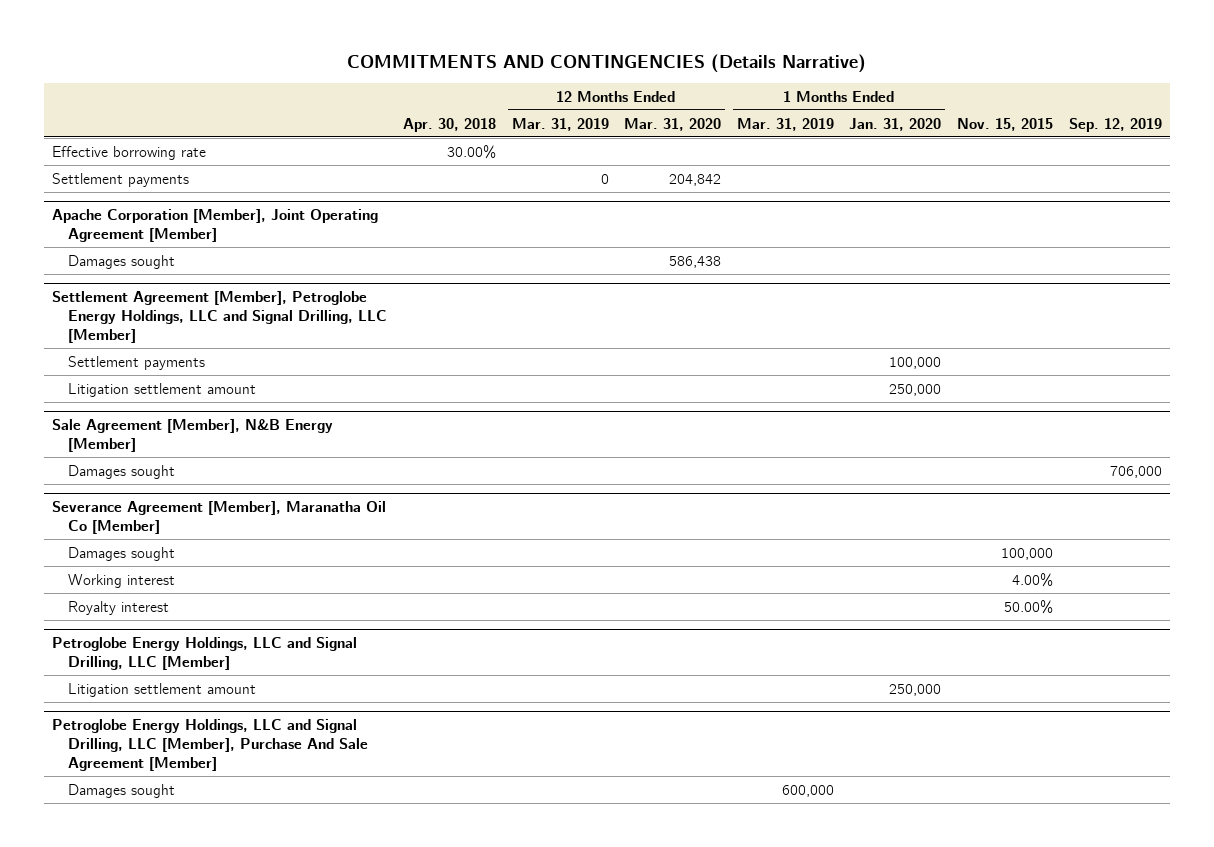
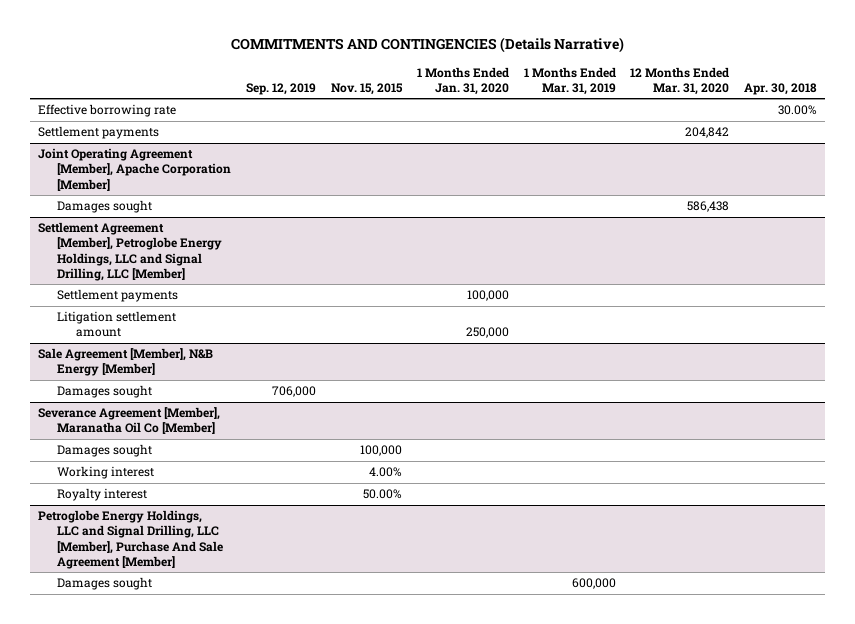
[511,117,609,131] Mar. 31, 2019 -> none
[51,209,378,242] Apache Corporation [Member], Joint Operating Agreement [Member] -> [37,148,231,191] Joint Operating Agreement [Member], Apache Corporation [Member]
[51,637,357,670] Petroglobe Energy Holdings, LLC and Signal Drilling, LLC [Member] -> none
[68,682,257,697] Litigation settlement amount -> none

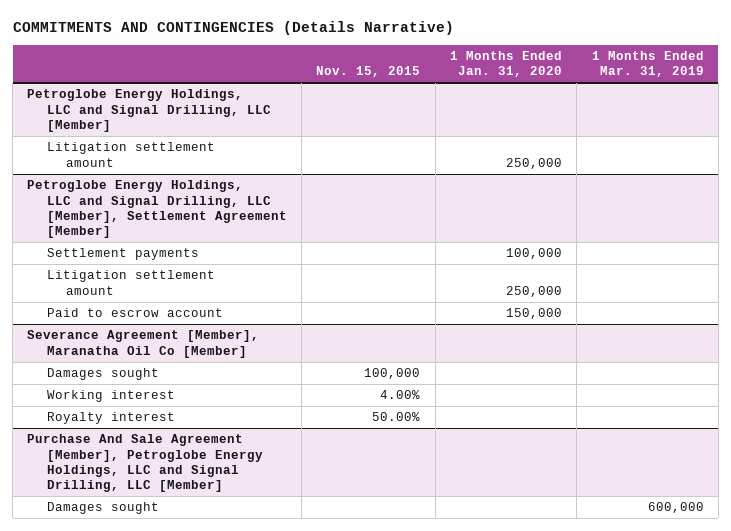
[245,83,316,96] Sep. 12, 2019 -> none
[630,66,730,96] 12 Months Ended Mar. 31, 2020 -> none
[744,83,818,96] Apr. 30, 2018 -> none
[37,104,176,118] Effective borrowing rate -> none
[37,126,159,140] Settlement payments -> none
[37,148,231,191] Joint Operating Agreement [Member], Apache Corporation [Member] -> none
[56,200,152,214] Damages sought -> none
none -> [27,89,271,132] Petroglobe Energy Holdings, LLC and Signal Drilling, LLC [Member]
none -> [46,142,215,167] Litigation settlement amount
[37,222,222,282] Settlement Agreement [Member], Petroglobe Energy Holdings, LLC and Signal Drilling, LLC [Member] -> [27,180,287,239] Petroglobe Energy Holdings, LLC and Signal Drilling, LLC [Member], Settlement Agreement [Member]
[37,348,213,377] Sale Agreement [Member], N&B Energy [Member] -> none
[56,385,152,399] Damages sought -> none
none -> [46,308,223,318] Paid to escrow account
[37,510,223,570] Petroglobe Energy Holdings, LLC and Signal Drilling, LLC [Member], Purchase And Sale Agreement [Member] -> [27,434,263,493] Purchase And Sale Agreement [Member], Petroglobe Energy Holdings, LLC and Signal Drilling, LLC [Member]

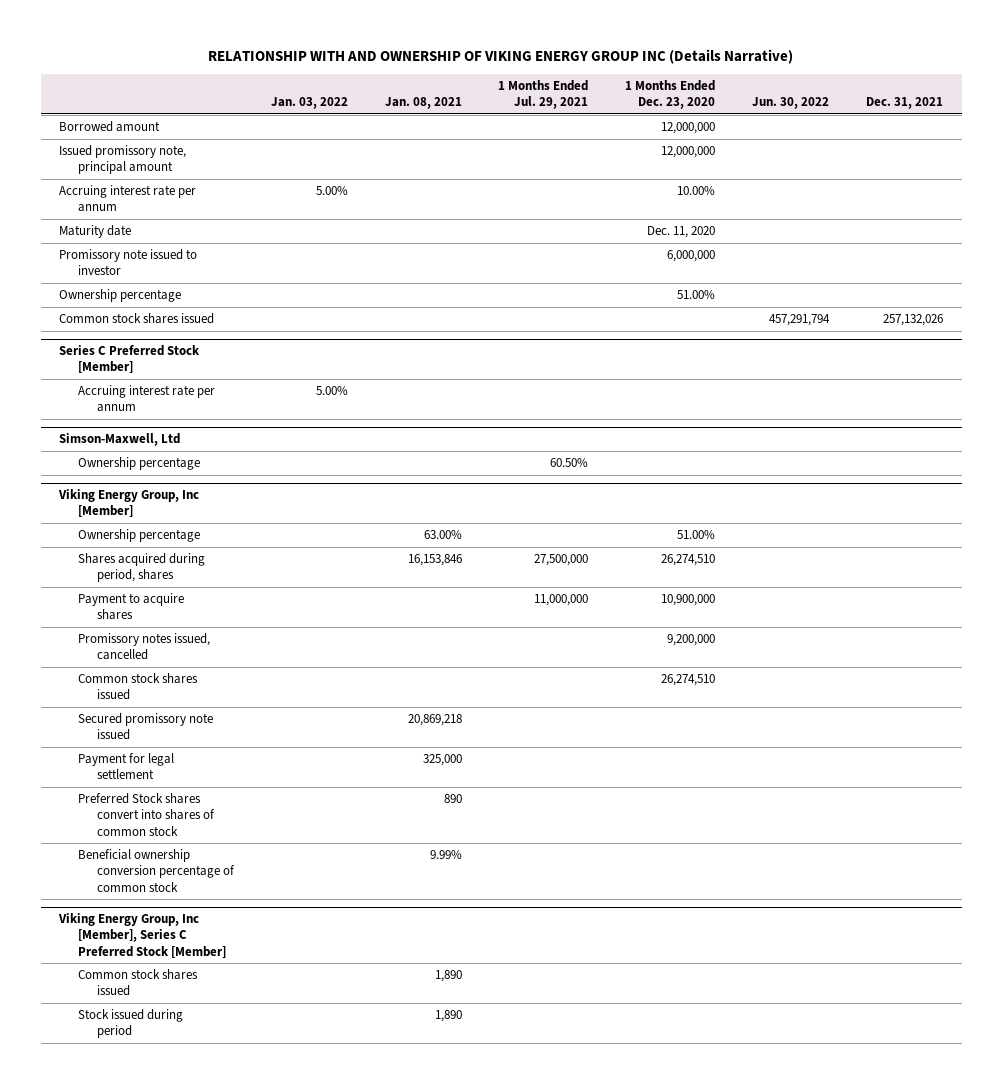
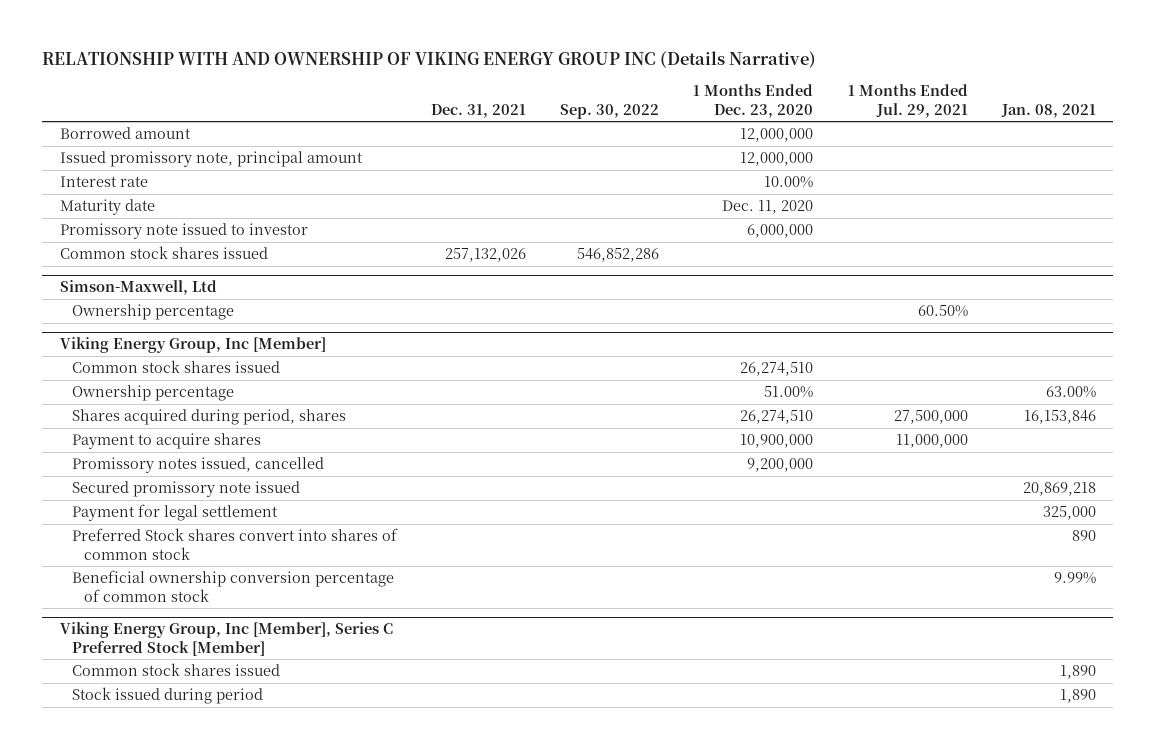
[270,97,348,110] Jan. 03, 2022 -> none
[752,97,830,110] Jun. 30, 2022 -> none
none -> [560,103,660,119] Sep. 30, 2022
[59,185,197,213] Accruing interest rate per annum -> [59,176,148,188] Interest rate
[59,289,182,303] Ownership percentage -> none
[59,345,201,374] Series C Preferred Stock [Member] -> none
[77,385,215,413] Accruing interest rate per annum -> none
[77,673,198,701] Common stock shares issued -> [71,360,280,374] Common stock shares issued

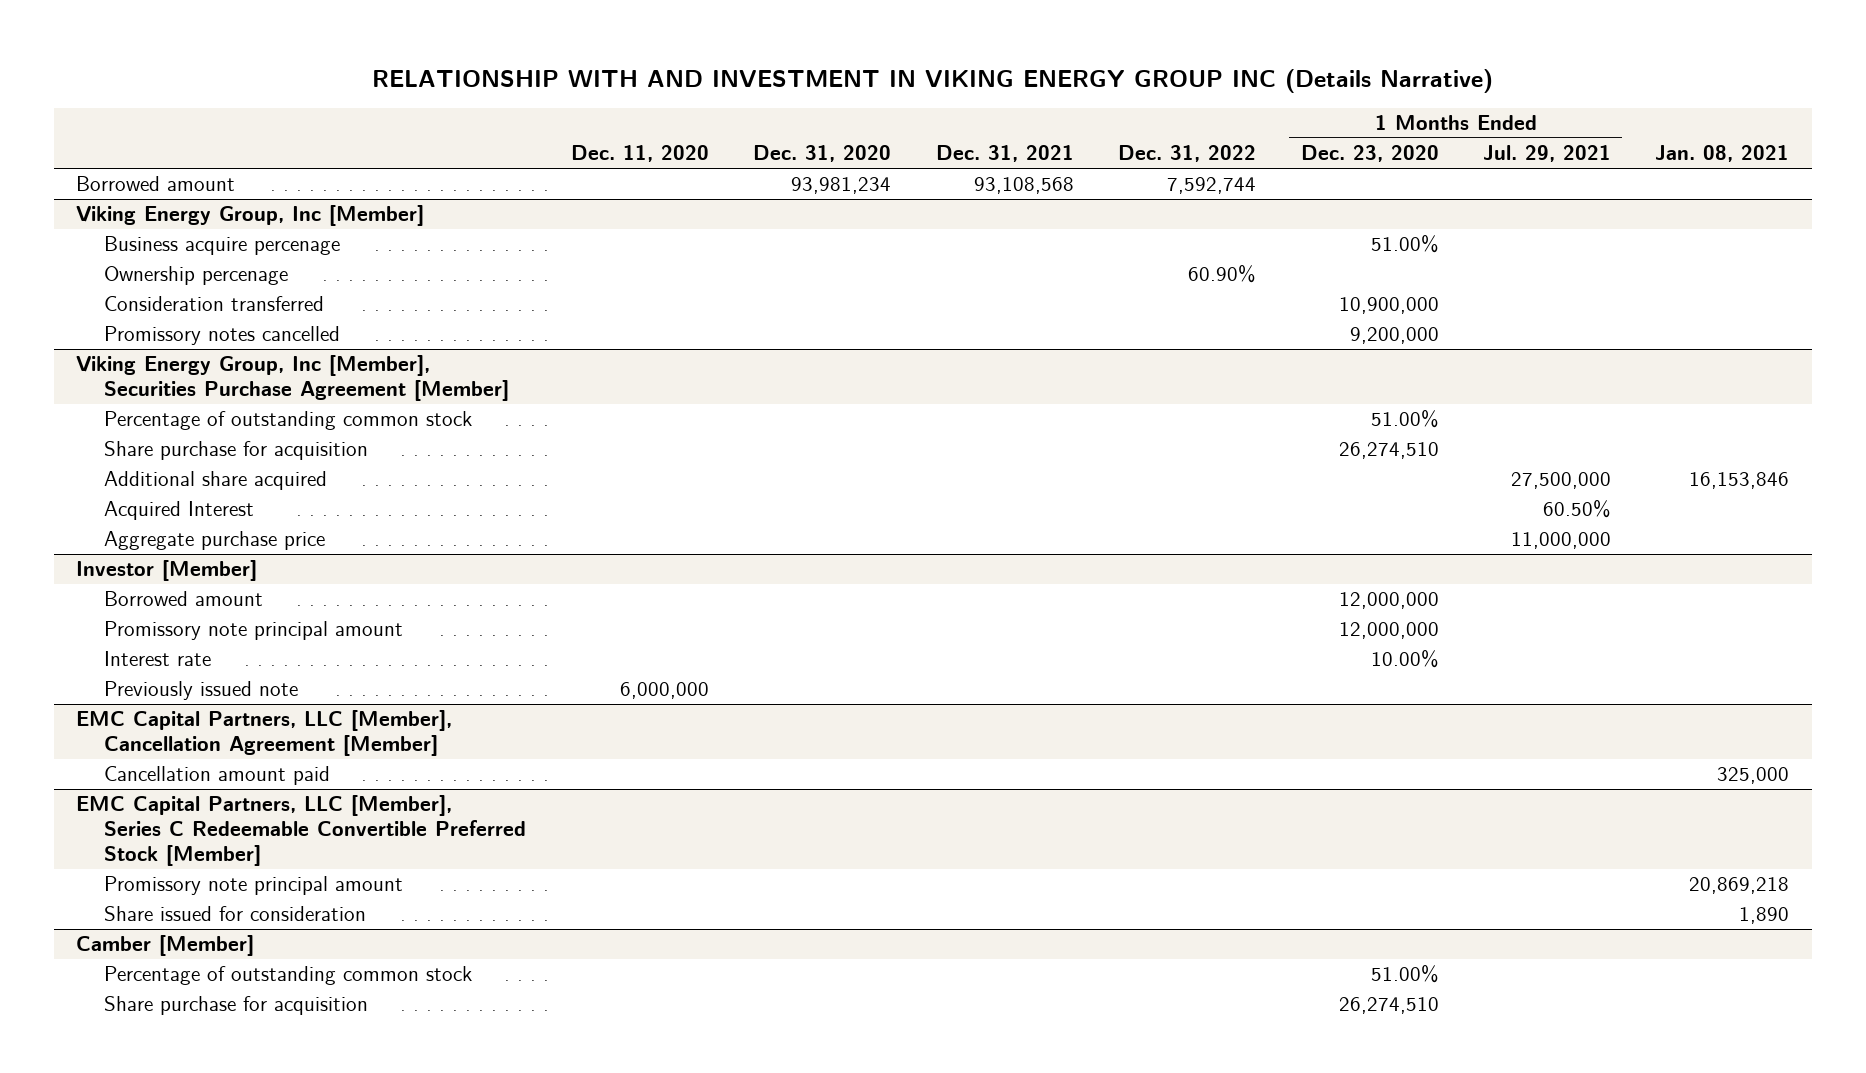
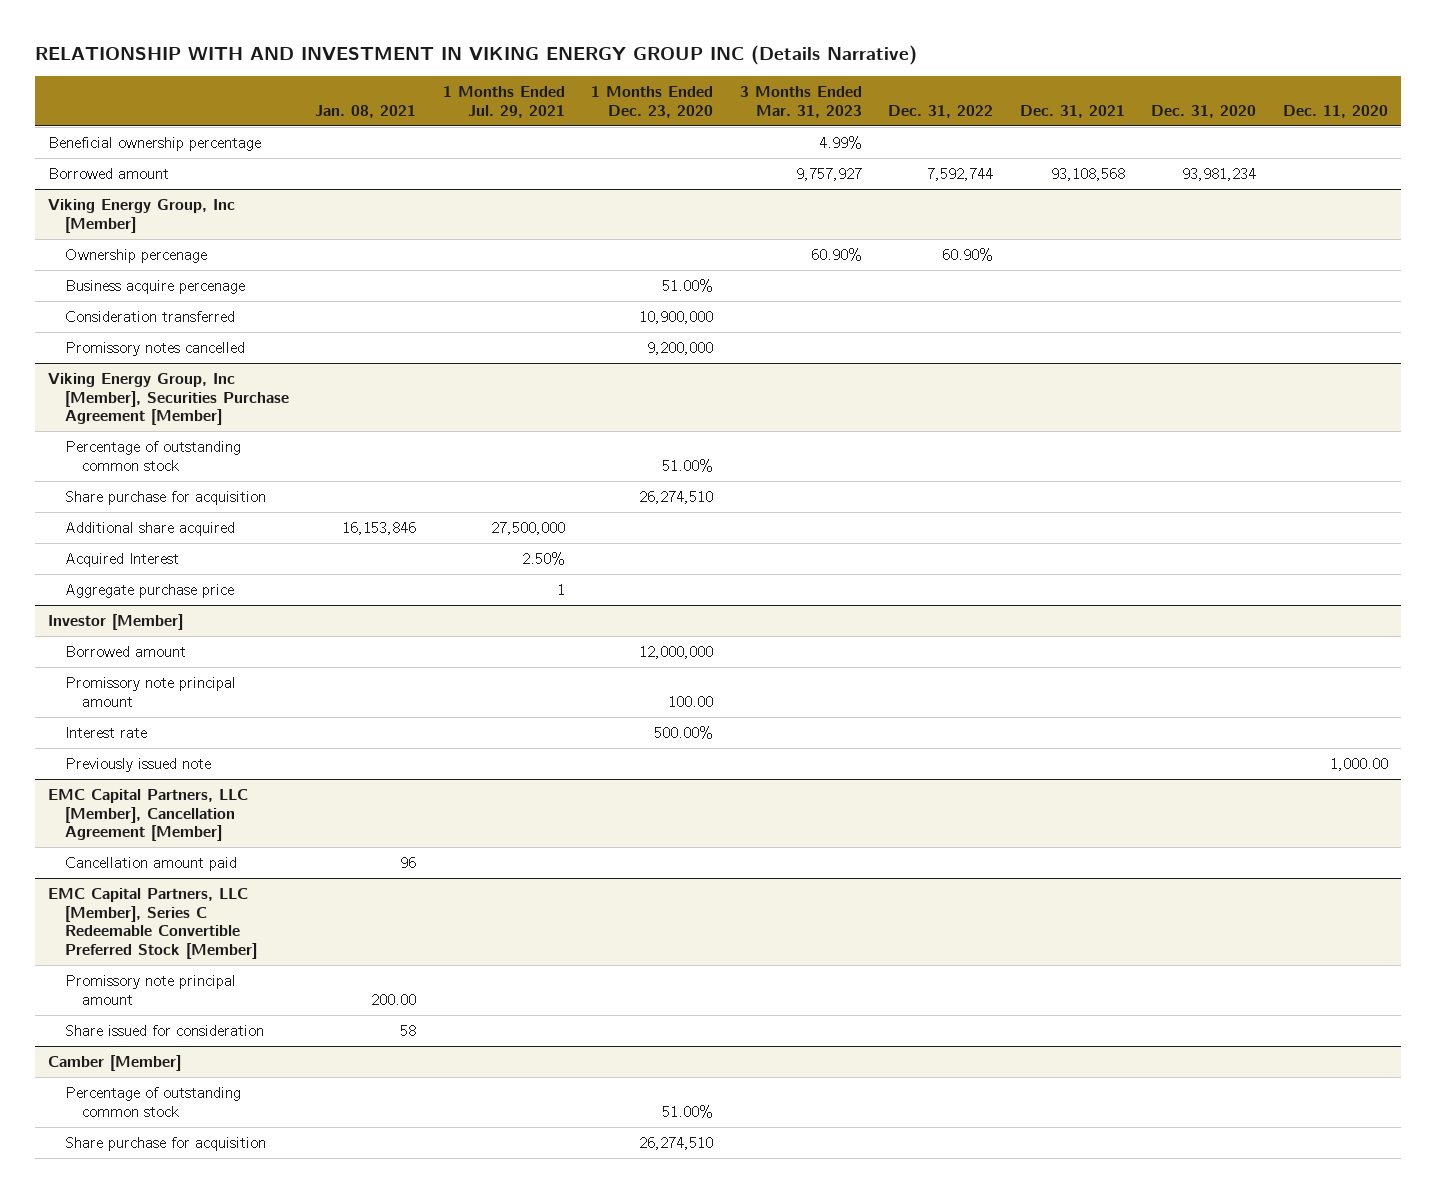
none -> [739,86,862,118] 3 Months Ended Mar. 31, 2023
none -> [48,137,262,152] Beneficial ownership percentage
[104,236,341,256] Business acquire percenage -> [65,280,246,295] Business acquire percenage
[1542,500,1611,519] 60.50% -> [521,552,565,566] 2.50%
[1510,532,1611,550] 11,000,000 -> [556,584,565,596] 1
[1338,622,1439,640] 12,000,000 -> [668,695,714,707] 100.00
[1370,650,1439,669] 10.00% -> [654,726,714,740] 500.00%
[619,682,709,700] 6,000,000 -> [1329,758,1388,772] 1,000.00
[1717,767,1790,785] 325,000 -> [400,857,417,869] 96
[1689,877,1790,895] 20,869,218 -> [371,993,417,1005] 200.00
[1739,907,1790,925] 1,890 -> [400,1025,417,1037] 58

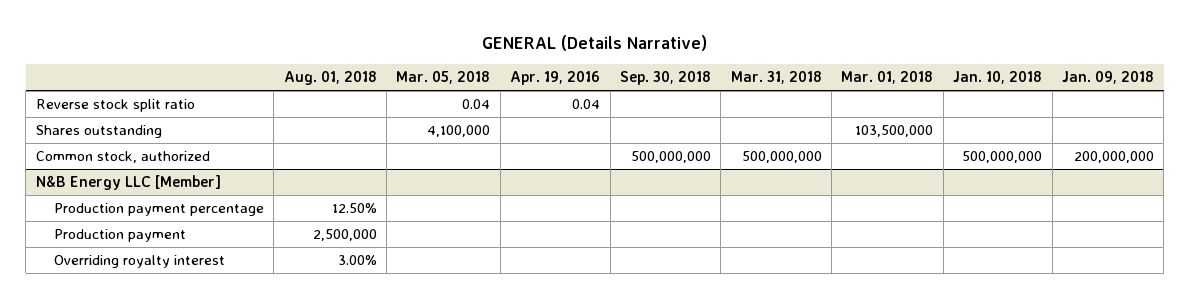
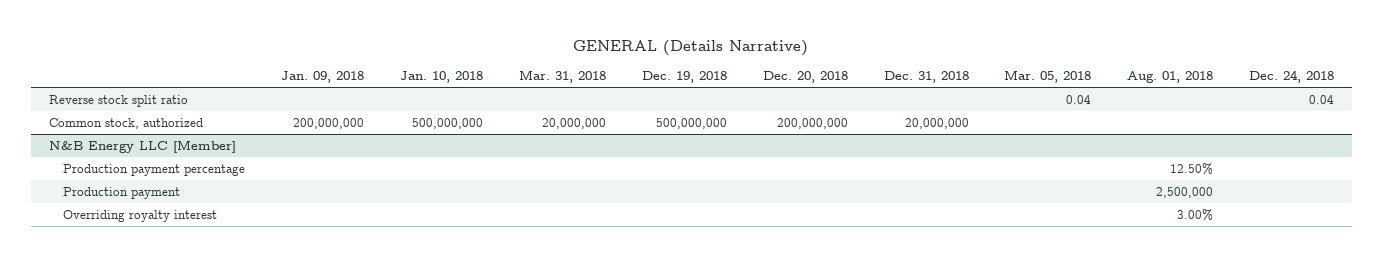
[510,71,601,86] Apr. 19, 2016 -> none
[619,71,711,86] Sep. 30, 2018 -> none
[841,71,934,85] Mar. 01, 2018 -> none
none -> [641,71,727,84] Dec. 19, 2018
none -> [762,71,848,84] Dec. 20, 2018
none -> [883,71,969,84] Dec. 31, 2018
none -> [1249,70,1335,84] Dec. 24, 2018
[35,124,162,138] Shares outstanding -> none
[741,150,822,163] 500,000,000 -> [541,118,606,130] 20,000,000

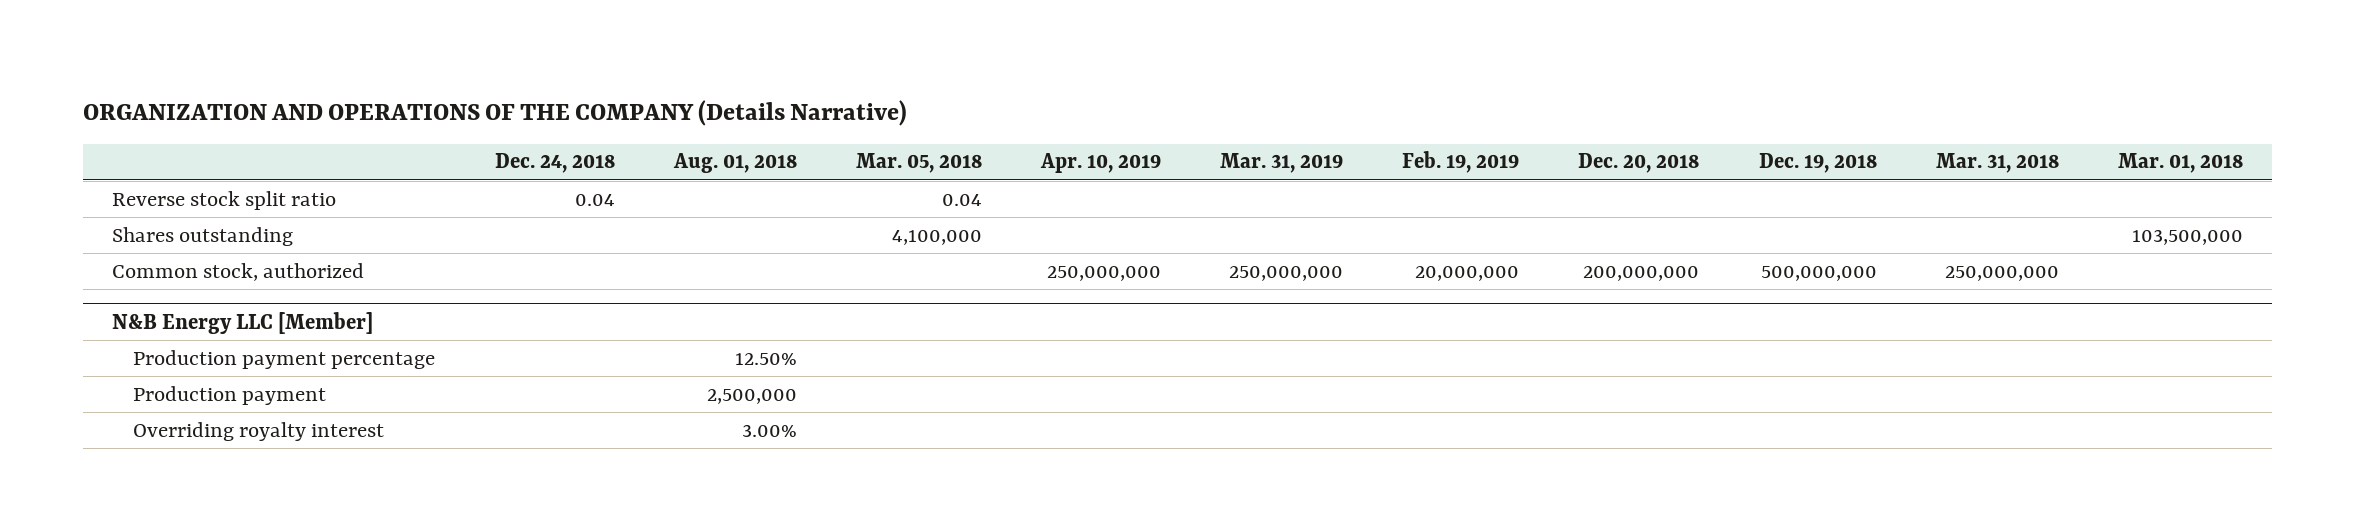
[573,39,809,56] GENERAL (Details Narrative) -> [82,99,907,126] ORGANIZATION AND OPERATIONS OF THE COMPANY (Details Narrative)
[281,71,365,84] Jan. 09, 2018 -> none
[399,71,483,84] Jan. 10, 2018 -> none
[883,71,969,84] Dec. 31, 2018 -> none
none -> [1039,153,1161,174] Apr. 10, 2019
none -> [1220,153,1344,174] Mar. 31, 2019
none -> [1402,151,1520,174] Feb. 19, 2019
none -> [2117,153,2243,174] Mar. 01, 2018
none -> [112,226,294,246] Shares outstanding
[541,118,606,130] 20,000,000 -> [1944,265,2059,281] 250,000,000

